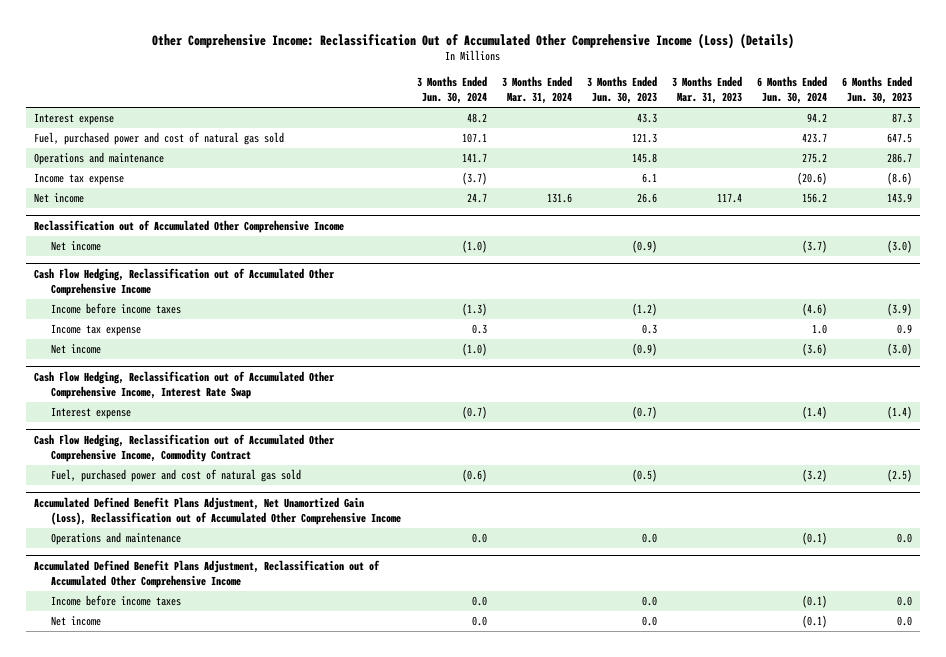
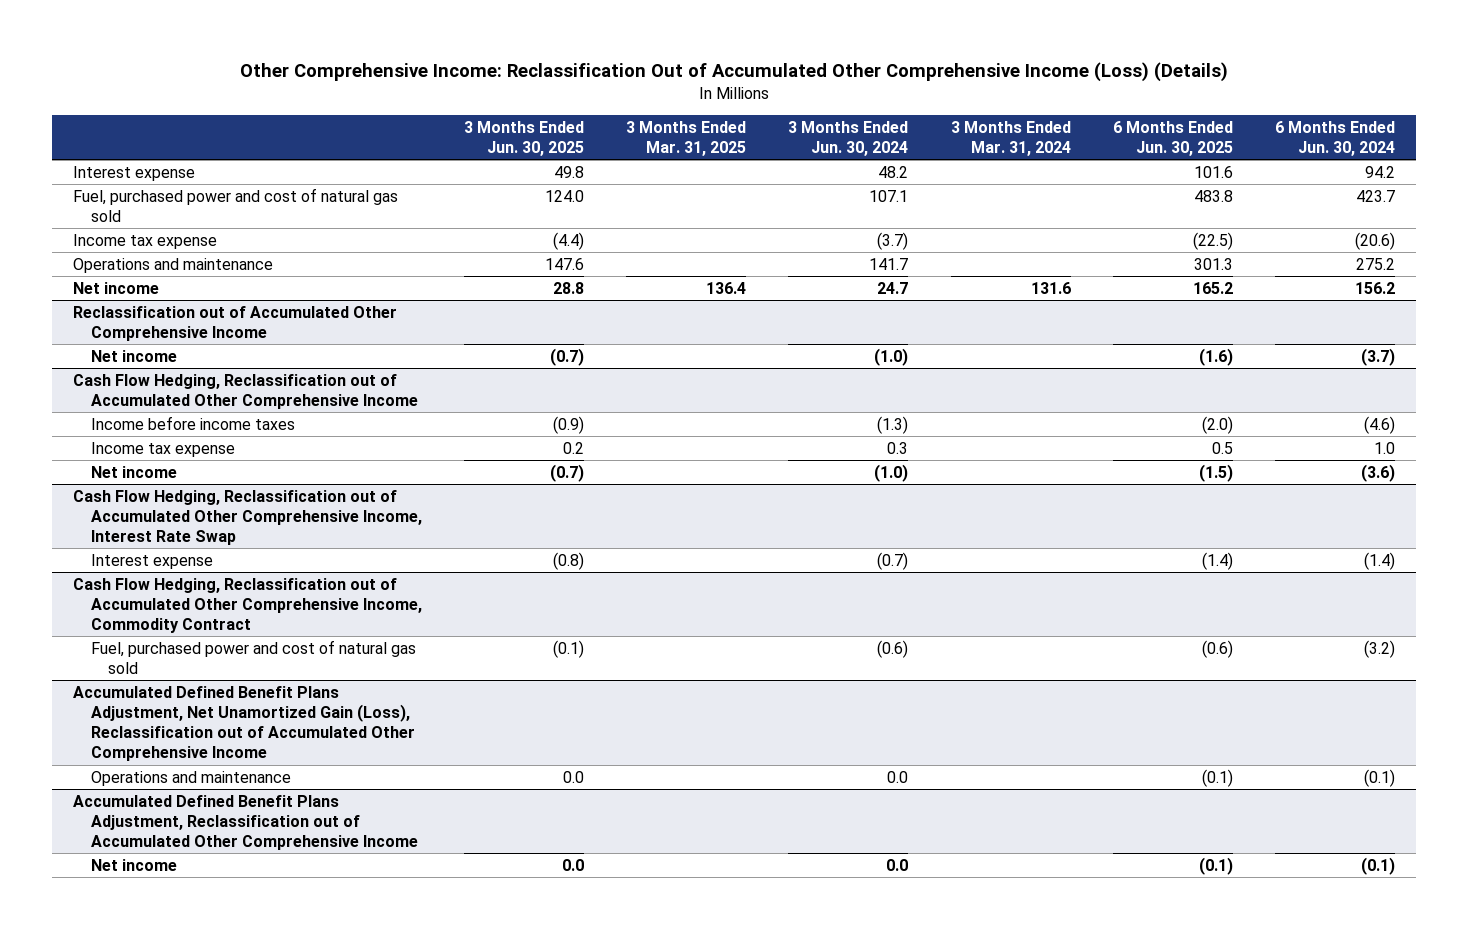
[586,76,657,105] 3 Months Ended Jun. 30, 2023 -> none
[671,76,742,105] 3 Months Ended Mar. 31, 2023 -> none
[842,76,913,105] 6 Months Ended Jun. 30, 2023 -> none
none -> [463,120,584,156] 3 Months Ended Jun. 30, 2025
none -> [626,120,747,156] 3 Months Ended Mar. 31, 2025
none -> [1112,120,1233,156] 6 Months Ended Jun. 30, 2025
[33,152,164,166] Operations and maintenance -> [72,257,273,273] Operations and maintenance
[51,595,182,607] Income before income taxes -> none

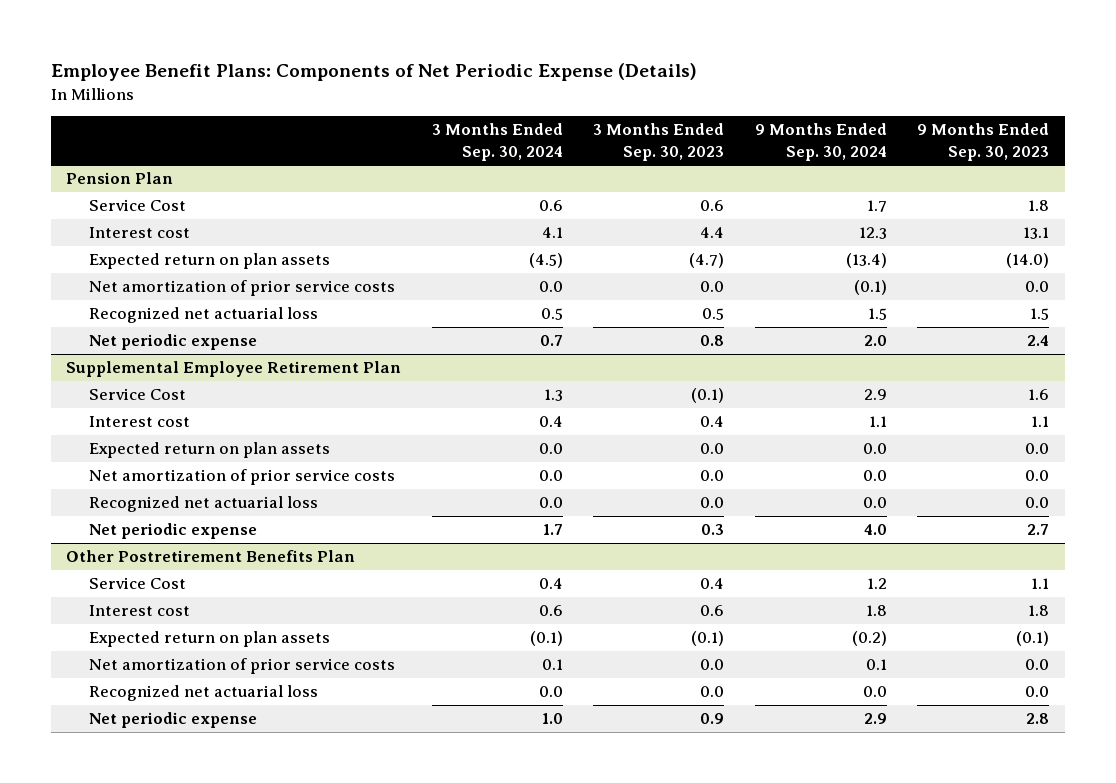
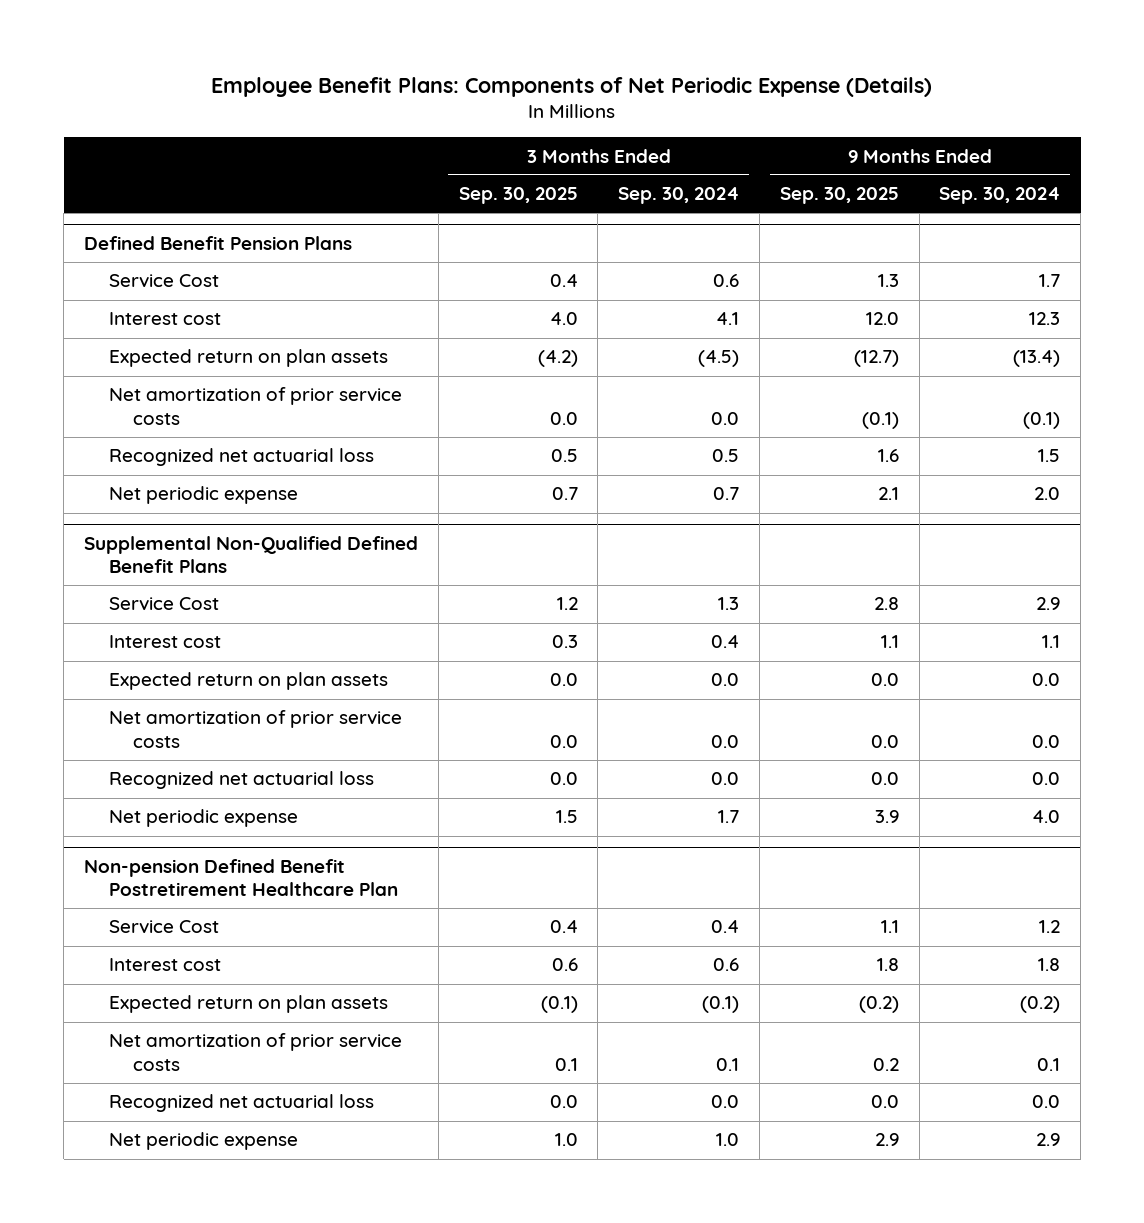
[593,123,725,161] 3 Months Ended Sep. 30, 2023 -> none
[917,123,1050,161] 9 Months Ended Sep. 30, 2023 -> none
none -> [458,187,578,205] Sep. 30, 2025
none -> [779,187,899,205] Sep. 30, 2025
[66,172,174,185] Pension Plan -> [84,236,353,251] Defined Benefit Pension Plans
[66,361,402,378] Supplemental Employee Retirement Plan -> [84,536,419,574] Supplemental Non-Qualified Defined Benefit Plans
[66,550,356,563] Other Postretirement Benefits Plan -> [84,859,398,897] Non-pension Defined Benefit Postretirement Healthcare Plan

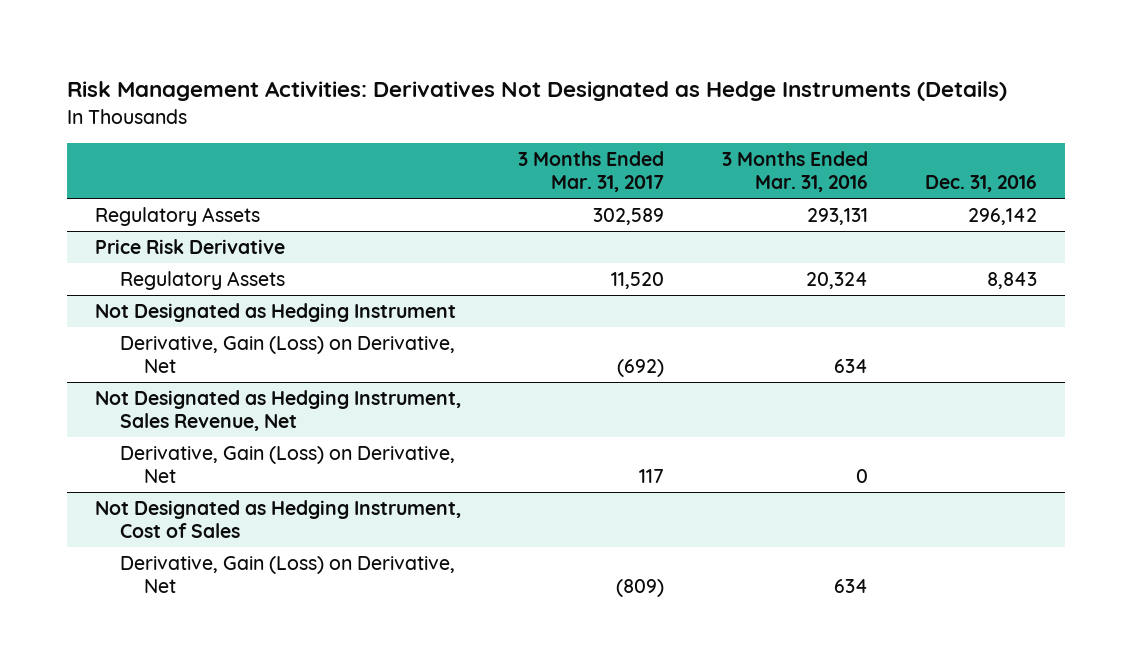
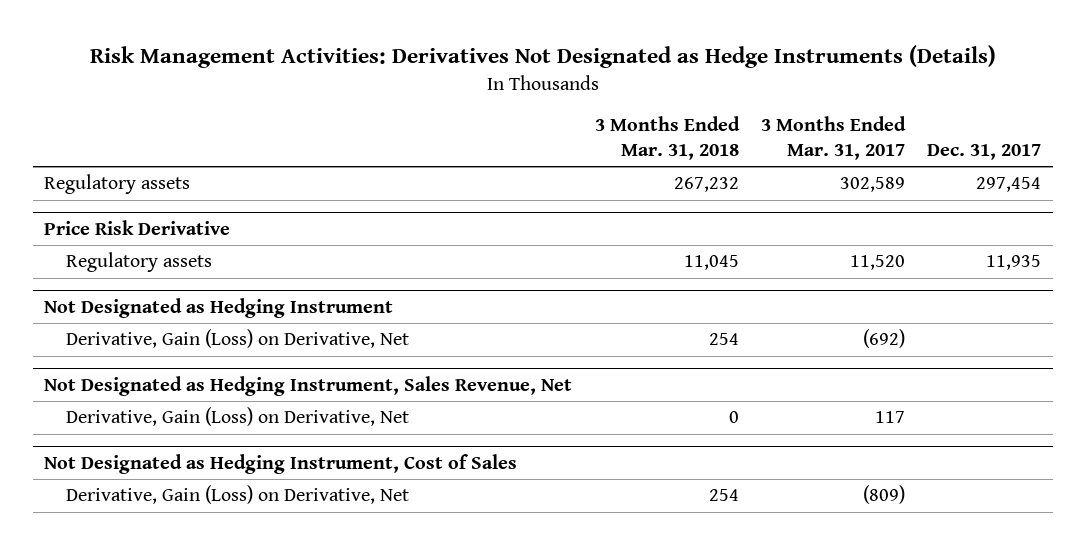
[721,151,868,193] 3 Months Ended Mar. 31, 2016 -> none
[924,175,1037,193] Dec. 31, 2016 -> none
none -> [594,116,740,161] 3 Months Ended Mar. 31, 2018
none -> [927,144,1042,161] Dec. 31, 2017
[95,206,261,226] Regulatory Assets -> [44,174,191,195] Regulatory assets
[119,270,285,290] Regulatory Assets -> [66,252,213,273] Regulatory assets

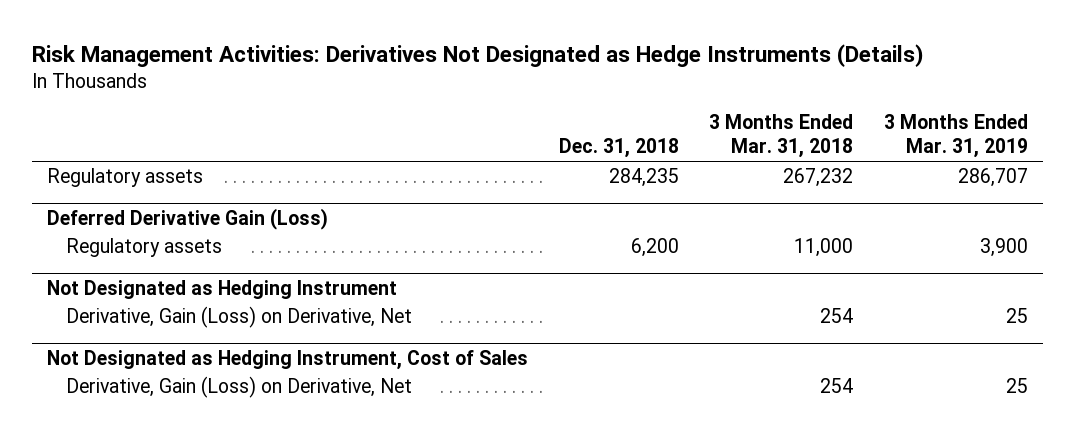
[761,116,907,161] 3 Months Ended Mar. 31, 2017 -> none
[927,144,1042,161] Dec. 31, 2017 -> none
none -> [558,138,679,159] Dec. 31, 2018
none -> [883,114,1028,159] 3 Months Ended Mar. 31, 2019
[44,219,231,235] Price Risk Derivative -> none
none -> [46,207,328,230] Deferred Derivative Gain (Loss)
[683,255,739,271] 11,045 -> [794,238,854,258] 11,000
[44,375,573,396] Not Designated as Hedging Instrument, Sales Revenue, Net -> none
[66,407,410,427] Derivative, Gain (Loss) on Derivative, Net -> none

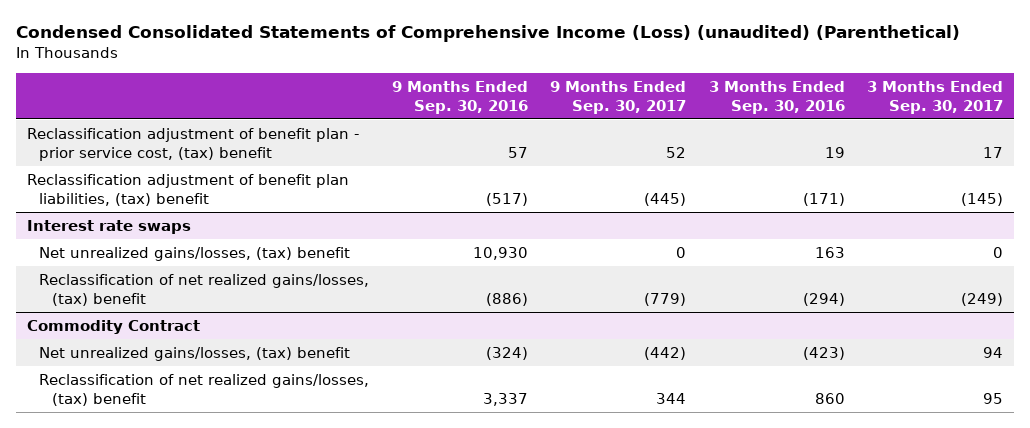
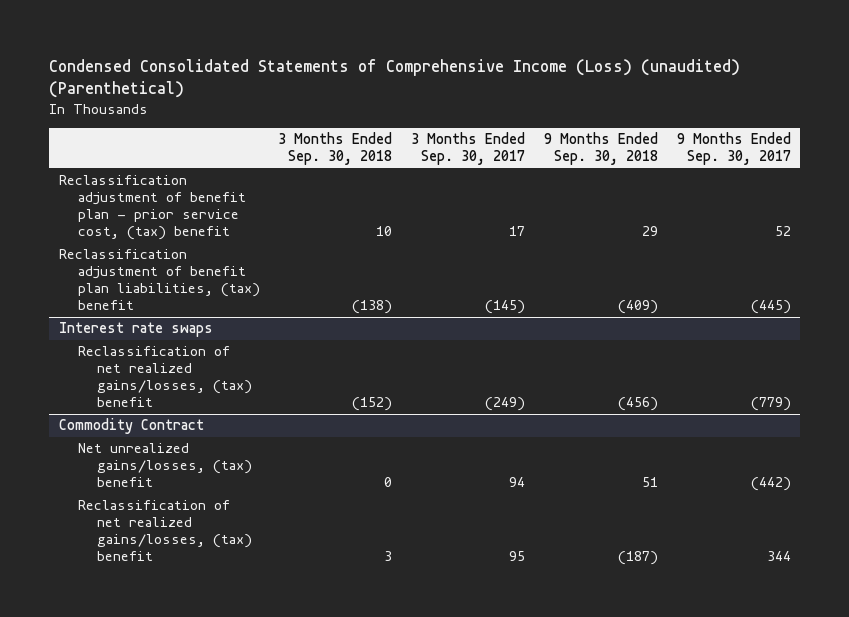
[391,80,528,114] 9 Months Ended Sep. 30, 2016 -> none
[708,80,845,114] 3 Months Ended Sep. 30, 2016 -> none
none -> [278,132,393,166] 3 Months Ended Sep. 30, 2018
none -> [543,132,658,166] 9 Months Ended Sep. 30, 2018
[39,246,351,261] Net unrealized gains/losses, (tax) benefit -> none

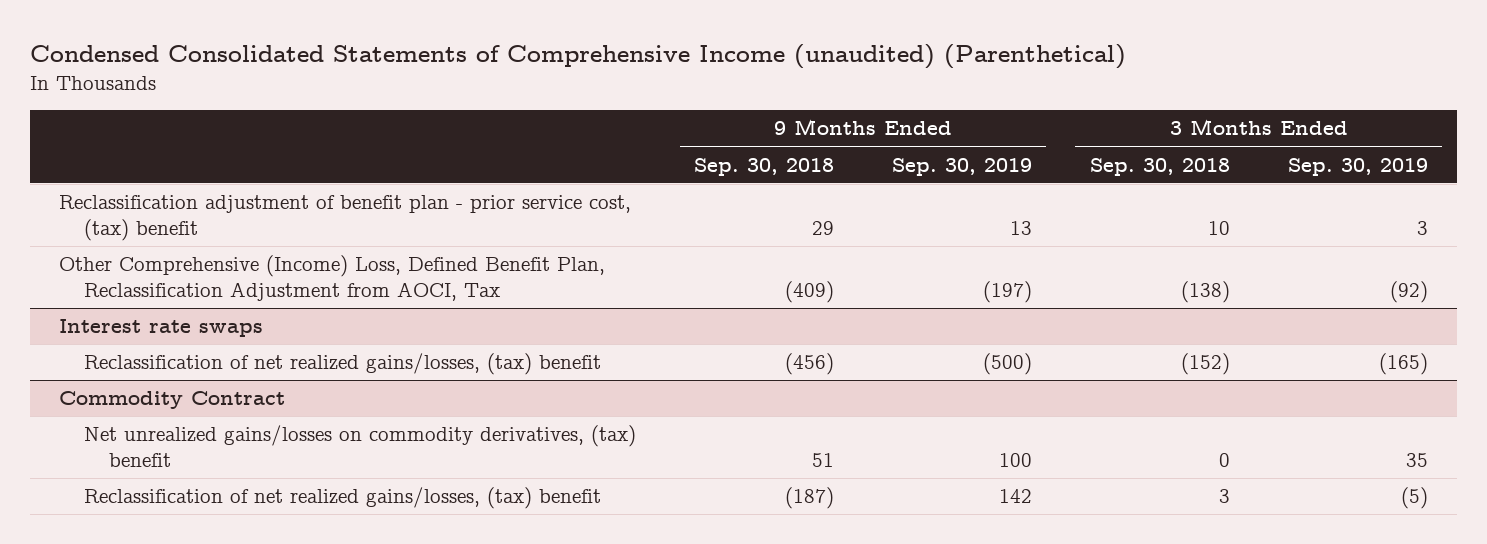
[49,58,741,99] Condensed Consolidated Statements of Comprehensive Income (Loss) (unaudited) (Parenthetical) -> [30,44,1127,70] Condensed Consolidated Statements of Comprehensive Income (unaudited) (Parenthetical)
[411,132,526,166] 3 Months Ended Sep. 30, 2017 -> none
[676,132,791,166] 9 Months Ended Sep. 30, 2017 -> none
none -> [891,157,1032,176] Sep. 30, 2019
none -> [1287,157,1428,176] Sep. 30, 2019
[58,249,260,311] Reclassification adjustment of benefit plan liabilities, (tax) benefit -> [59,255,606,302] Other Comprehensive (Income) Loss, Defined Benefit Plan, Reclassification Adjustment from AOCI, Tax
[77,443,252,488] Net unrealized gains/losses, (tax) benefit -> [84,425,637,468] Net unrealized gains/losses on commodity derivatives, (tax) benefit

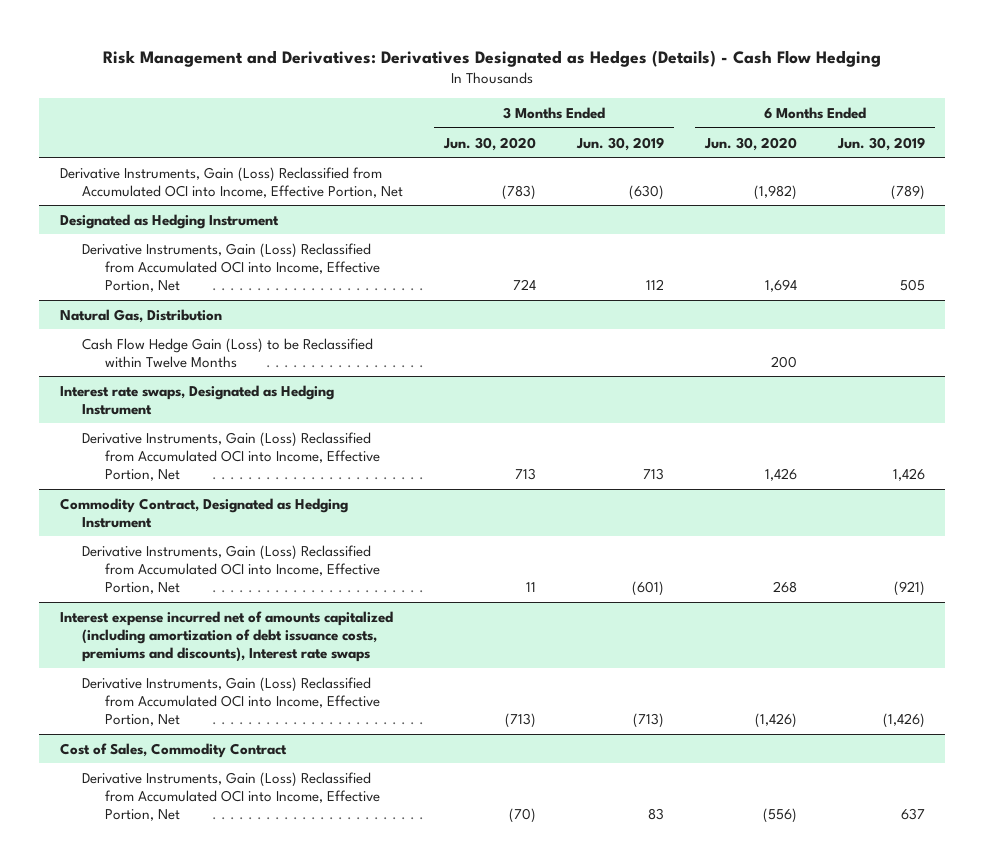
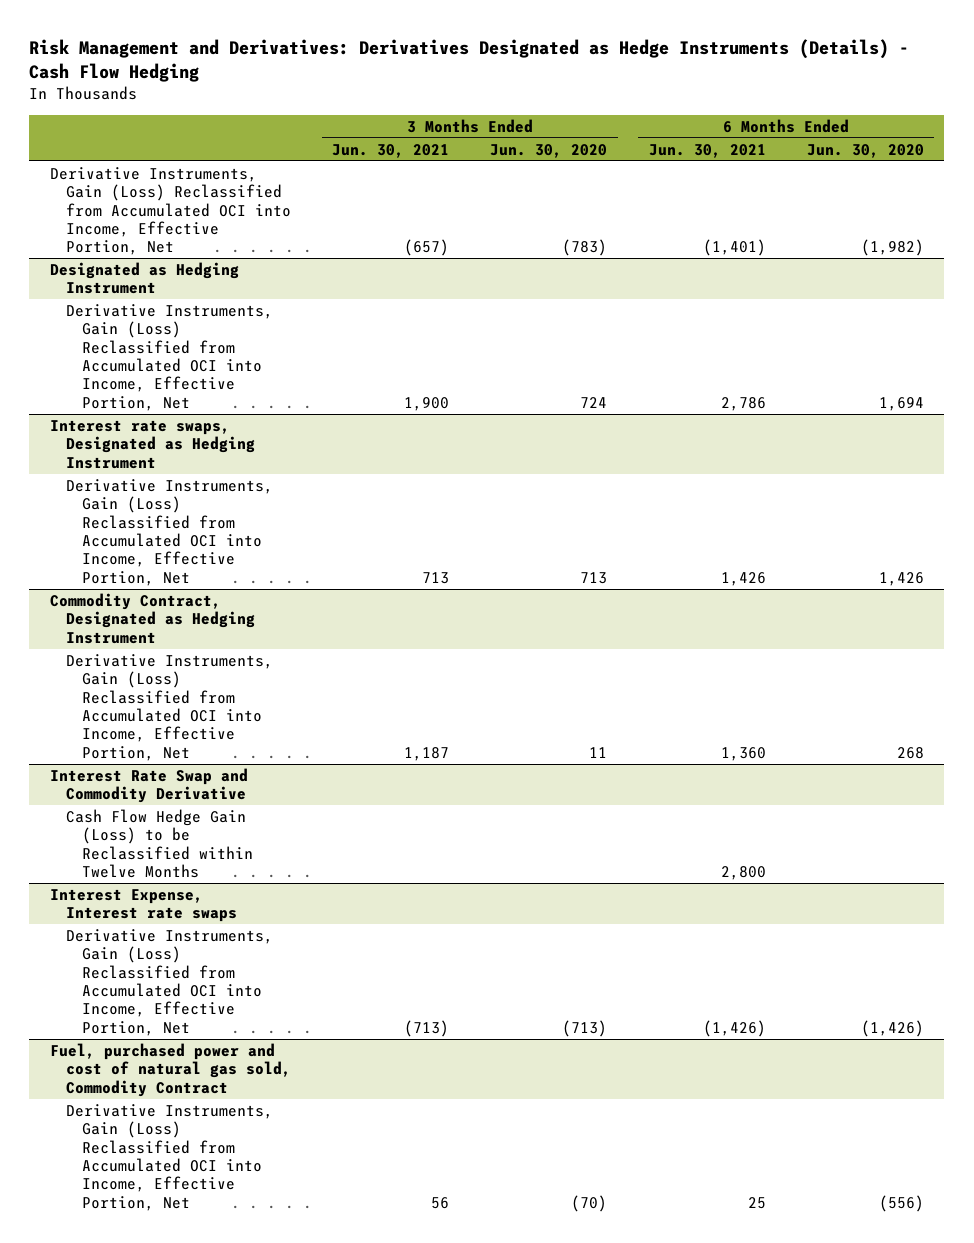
[103,49,882,67] Risk Management and Derivatives: Derivatives Designated as Hedges (Details) - Cash Flow Hedging -> [29,38,910,83] Risk Management and Derivatives: Derivatives Designated as Hedge Instruments (Details) - Cash Flow Hedging
[575,136,664,151] Jun. 30, 2019 -> none
[836,136,925,151] Jun. 30, 2019 -> none
none -> [332,143,450,158] Jun. 30, 2021
none -> [648,143,766,158] Jun. 30, 2021
[59,308,222,323] Natural Gas, Distribution -> none
[82,337,374,368] Cash Flow Hedge Gain (Loss) to be Reclassified within Twelve Months -> none
[59,610,393,662] Interest expense incurred net of amounts capitalized (including amortization of debt issuance costs, premiums and discounts), Interest rate swaps -> none
none -> [49,767,248,804] Interest Rate Swap and Commodity Derivative
none -> [66,808,254,879] Cash Flow Hedge Gain (Loss) to be Reclassified within Twelve Months
none -> [49,888,238,923] Interest Expense, Interest rate swaps
[59,742,287,758] Cost of Sales, Commodity Contract -> none
none -> [49,1042,292,1097] Fuel, purchased power and cost of natural gas sold, Commodity Contract

